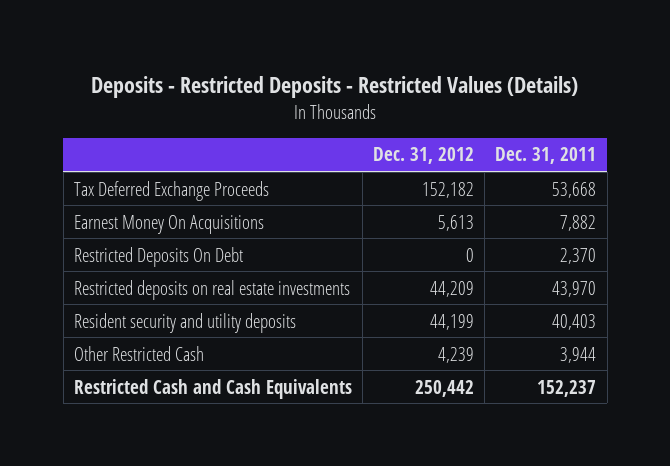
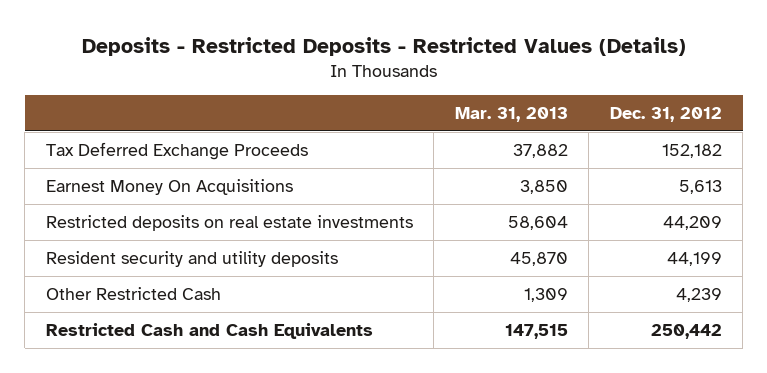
[495,147,597,165] Dec. 31, 2011 -> none
none -> [454,106,568,122] Mar. 31, 2013
[73,246,243,267] Restricted Deposits On Debt -> none

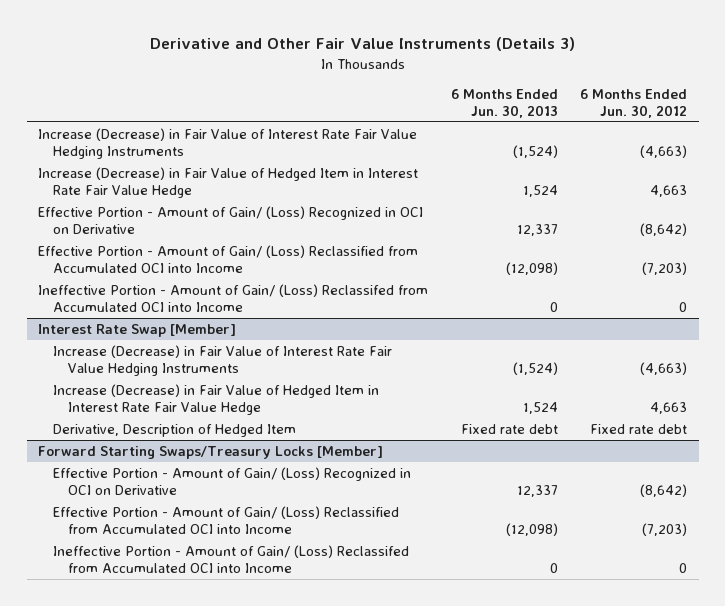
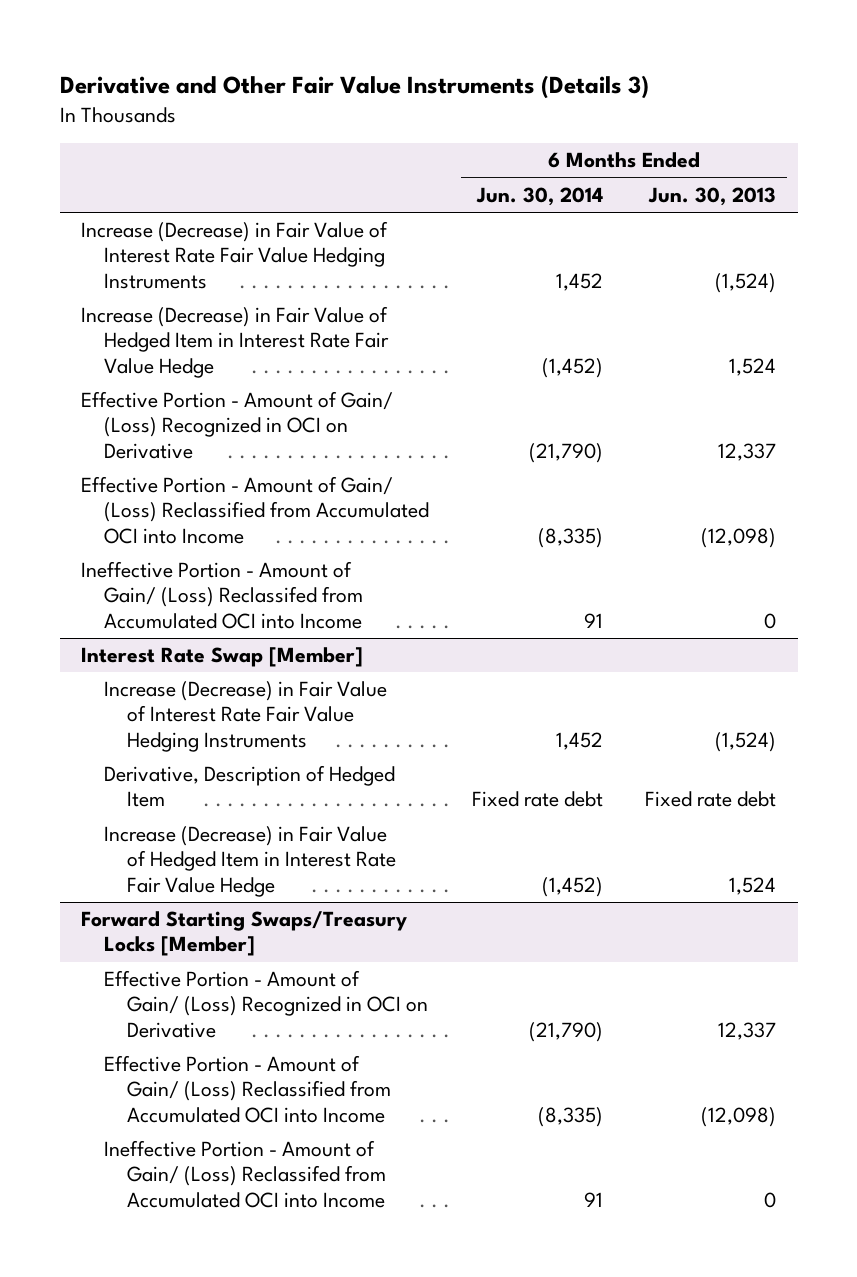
[580,88,688,119] 6 Months Ended Jun. 30, 2012 -> none
none -> [475,186,603,206] Jun. 30, 2014
[53,383,380,416] Increase (Decrease) in Fair Value of Hedged Item in Interest Rate Fair Value Hedge -> [103,826,396,897] Increase (Decrease) in Fair Value of Hedged Item in Interest Rate Fair Value Hedge

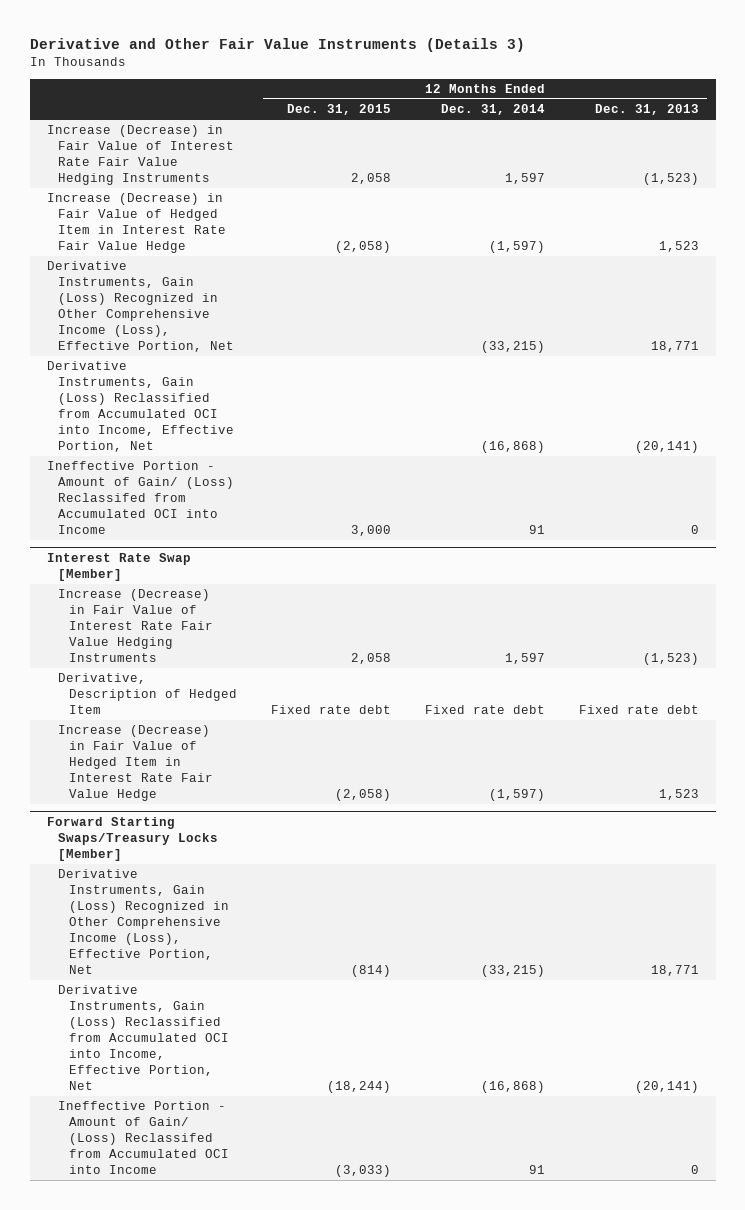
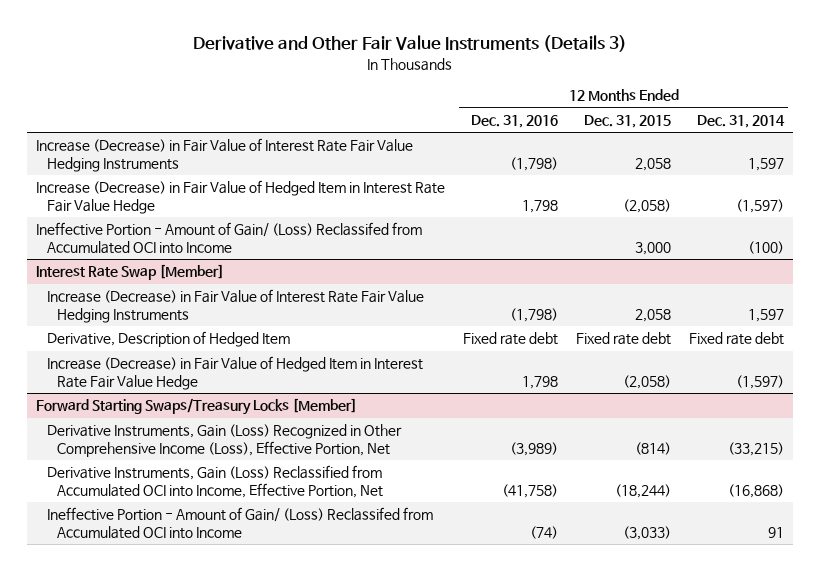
[594,104,699,116] Dec. 31, 2013 -> none
none -> [471,114,559,128] Dec. 31, 2016
[46,261,234,353] Derivative Instruments, Gain (Loss) Recognized in Other Comprehensive Income (Loss), Effective Portion, Net -> none
[46,361,234,453] Derivative Instruments, Gain (Loss) Reclassified from Accumulated OCI into Income, Effective Portion, Net -> none
[528,525,545,535] 91 -> [747,241,784,255] (100)

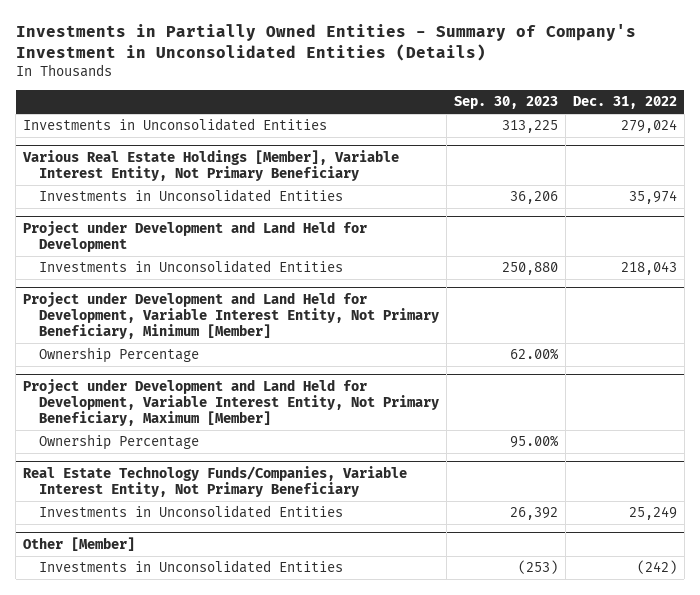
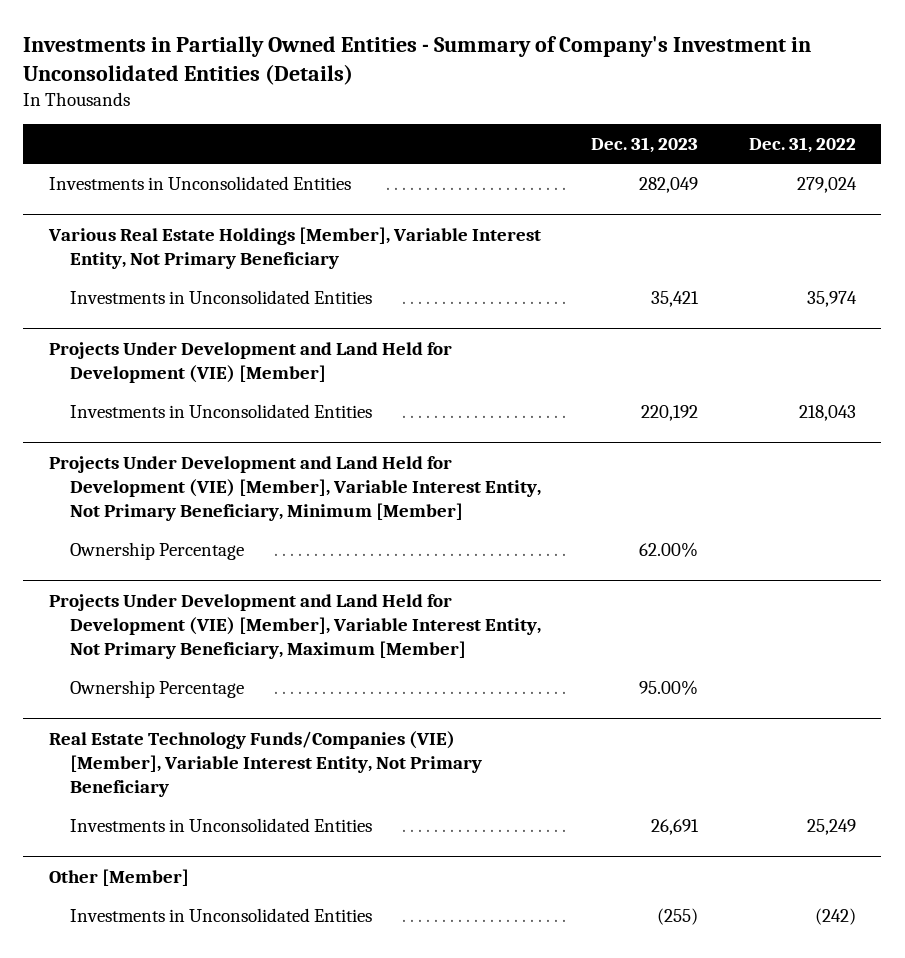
[453,96,558,110] Sep. 30, 2023 -> none
none -> [591,137,699,154] Dec. 31, 2023
[23,220,368,252] Project under Development and Land Held for Development -> [48,341,452,383] Projects Under Development and Land Held for Development (VIE) [Member]
[23,291,439,339] Project under Development and Land Held for Development, Variable Interest Entity, Not Primary Beneficiary, Minimum [Member] -> [48,455,541,521] Projects Under Development and Land Held for Development (VIE) [Member], Variable Interest Entity, Not Primary Beneficiary, Minimum [Member]
[23,378,439,426] Project under Development and Land Held for Development, Variable Interest Entity, Not Primary Beneficiary, Maximum [Member] -> [48,593,541,659] Projects Under Development and Land Held for Development (VIE) [Member], Variable Interest Entity, Not Primary Beneficiary, Maximum [Member]
[23,465,408,497] Real Estate Technology Funds/Companies, Variable Interest Entity, Not Primary Beneficiary -> [48,730,482,797] Real Estate Technology Funds/Companies (VIE) [Member], Variable Interest Entity, Not Primary Beneficiary

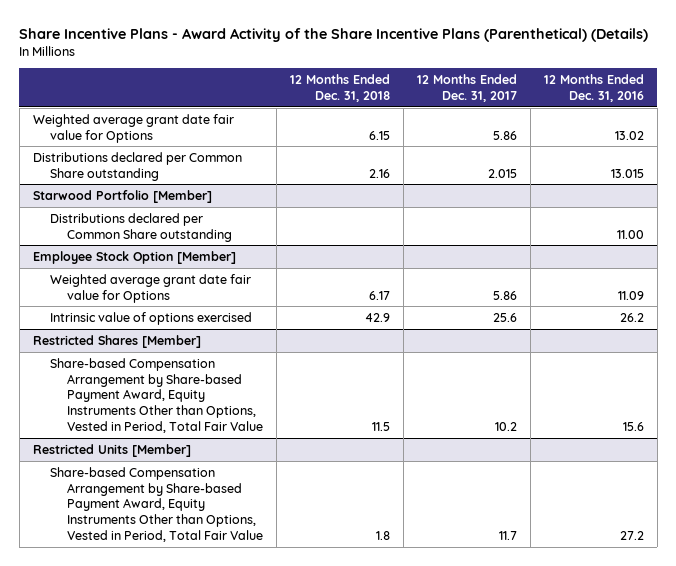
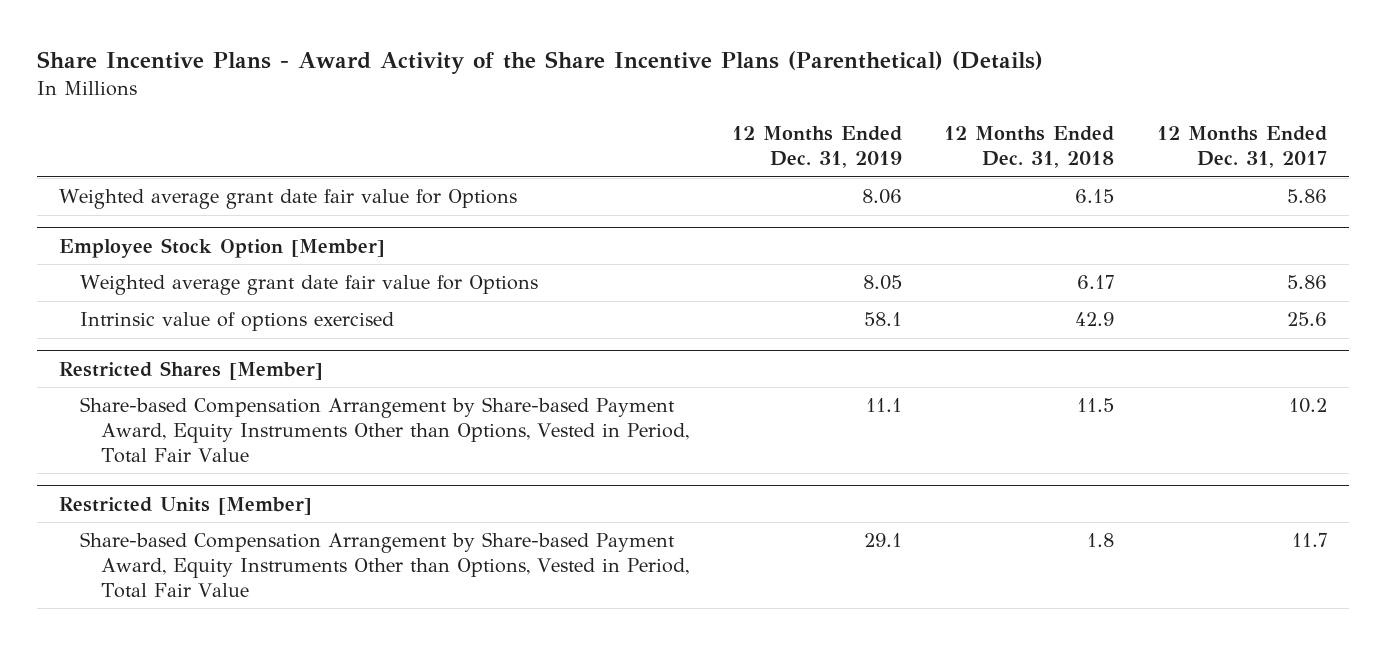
[543,74,644,103] 12 Months Ended Dec. 31, 2016 -> none
none -> [731,126,902,169] 12 Months Ended Dec. 31, 2019
[32,151,242,181] Distributions declared per Common Share outstanding -> none
[32,189,212,203] Starwood Portfolio [Member] -> none
[50,212,233,242] Distributions declared per Common Share outstanding -> none

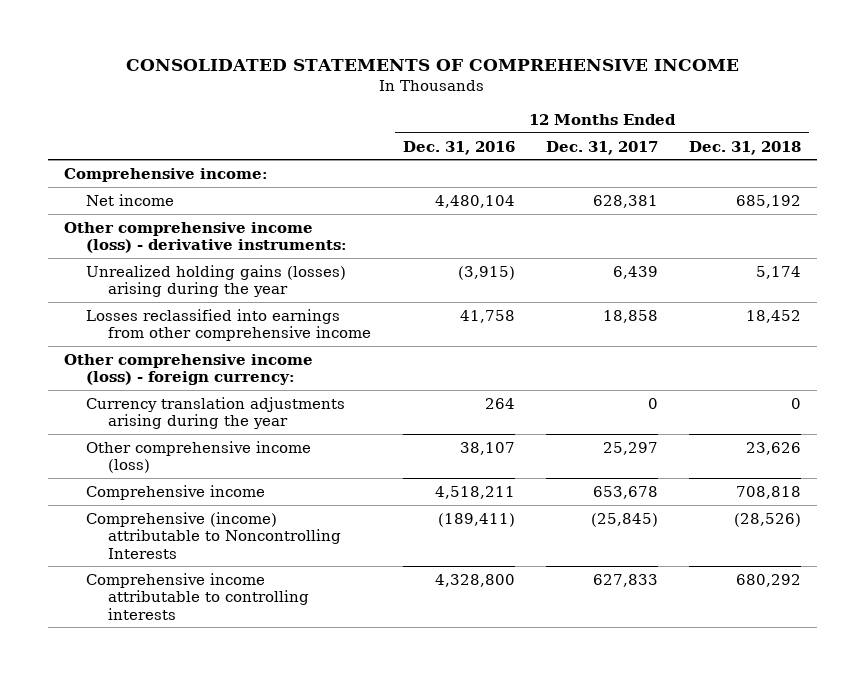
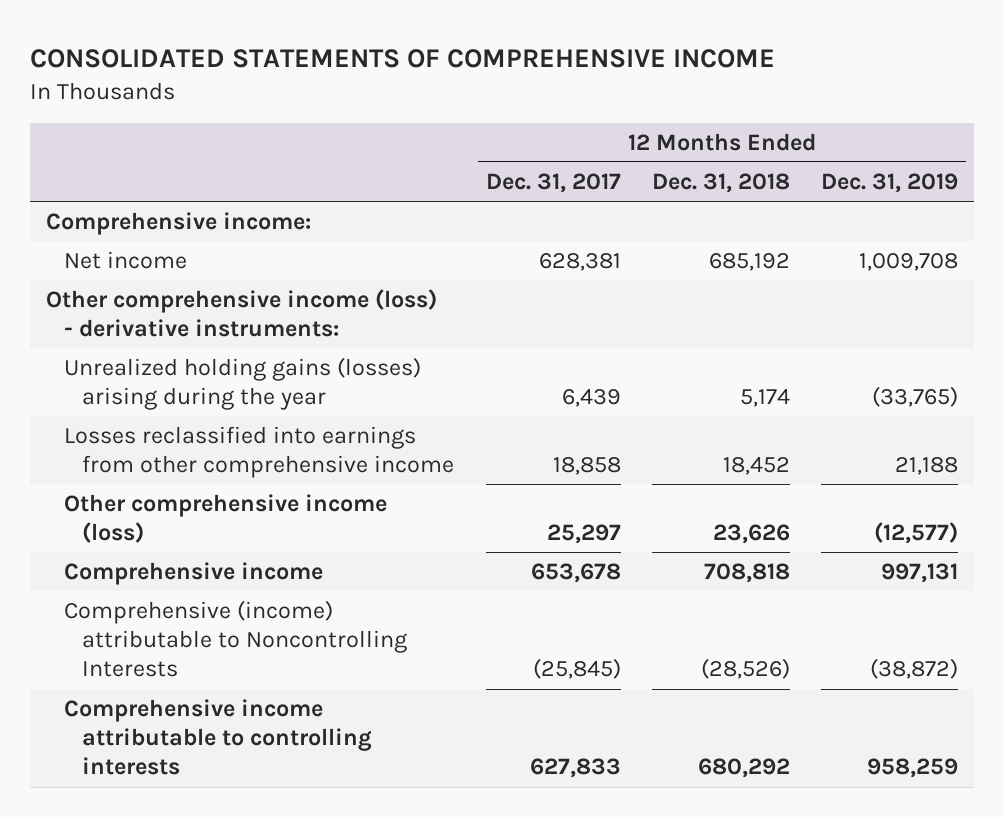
[402,140,515,155] Dec. 31, 2016 -> none
none -> [821,173,959,194] Dec. 31, 2019
[63,353,313,386] Other comprehensive income (loss) - foreign currency: -> none
[85,396,345,430] Currency translation adjustments arising during the year -> none

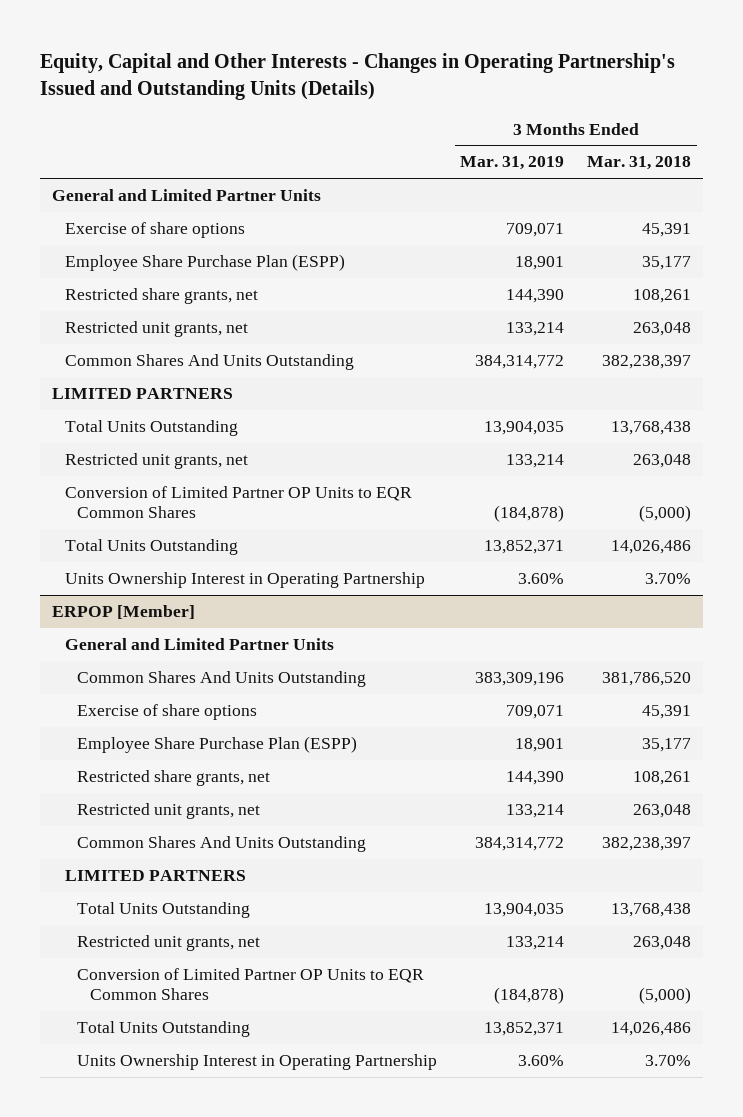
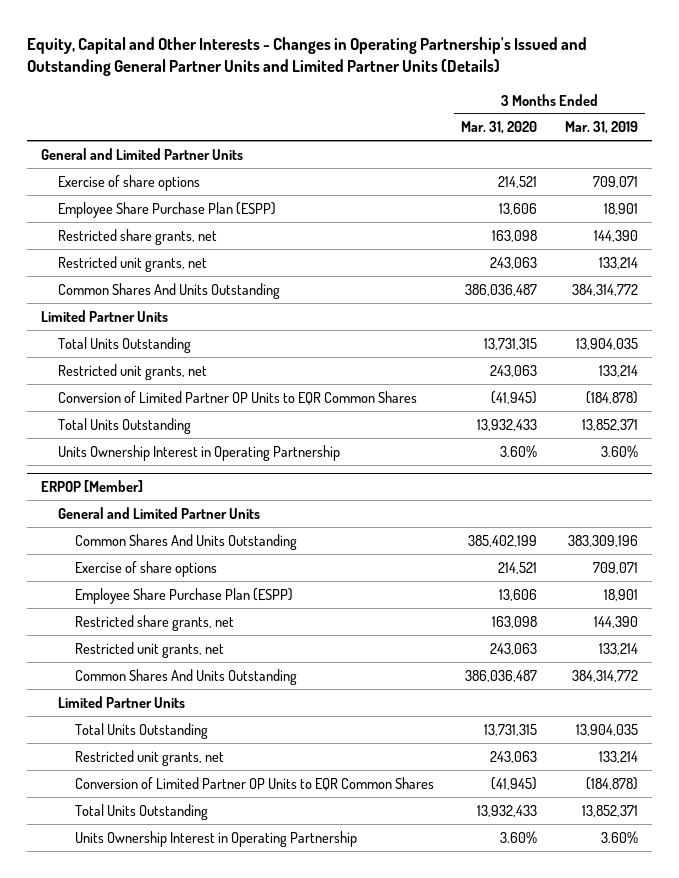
[40,52,676,100] Equity, Capital and Other Interests - Changes in Operating Partnership's Issued and Outstanding Units (Details) -> [27,36,588,77] Equity, Capital and Other Interests - Changes in Operating Partnership's Issued and Outstanding General Partner Units and Limited Partner Units (Details)
[587,156,692,171] Mar. 31, 2018 -> none
none -> [461,121,538,135] Mar. 31, 2020
[51,388,233,400] LIMITED PARTNERS -> [40,309,168,322] Limited Partner Units
[64,870,246,882] LIMITED PARTNERS -> [57,695,185,708] Limited Partner Units

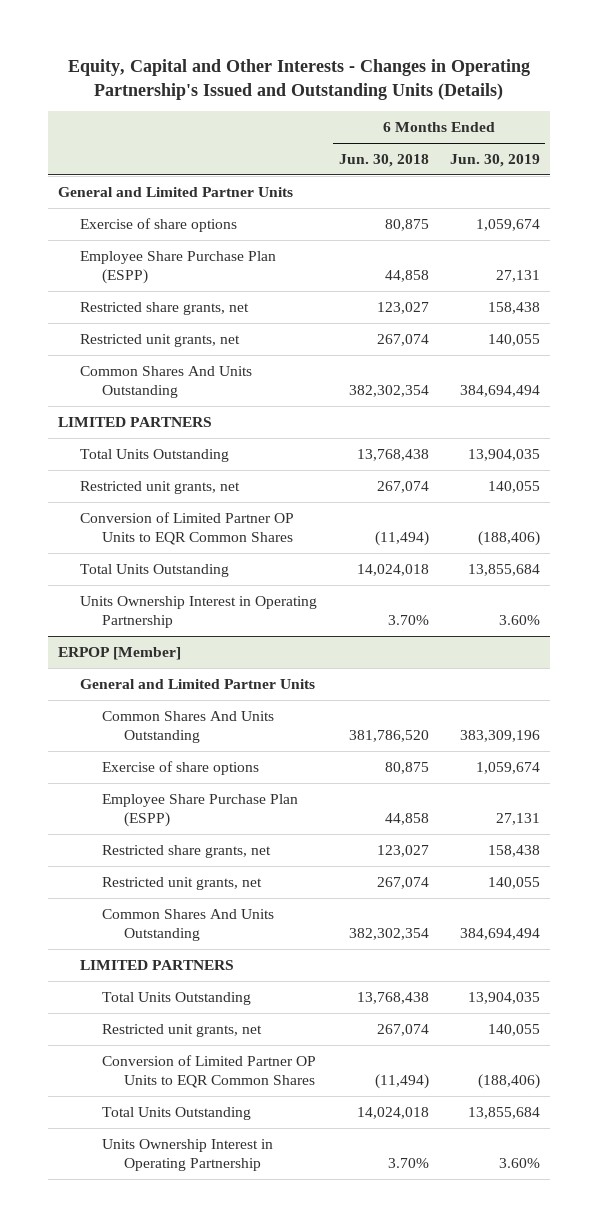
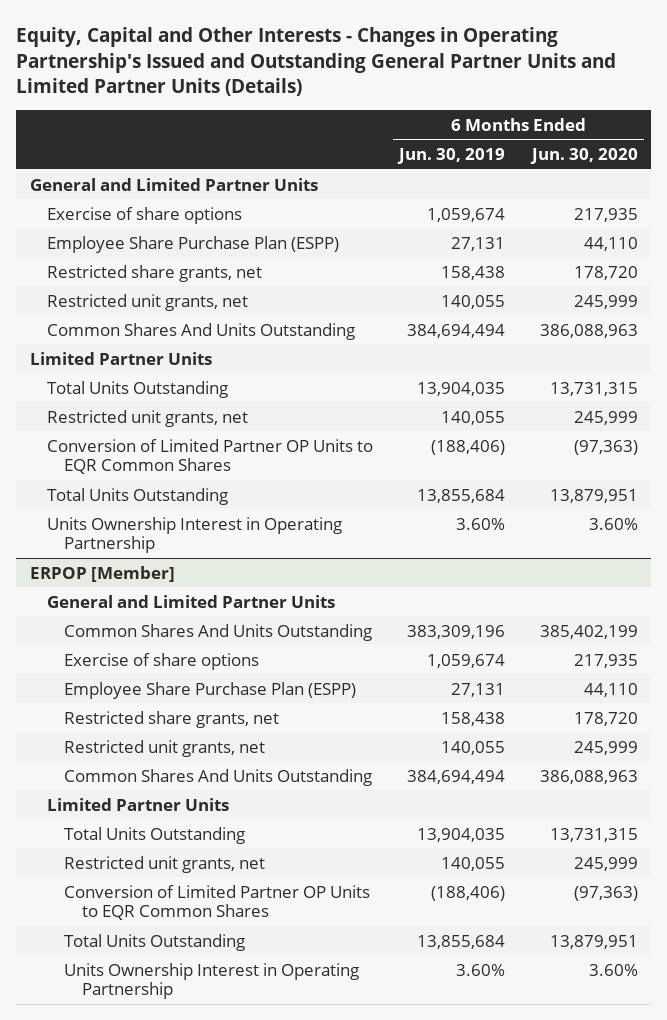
[68,58,531,100] Equity, Capital and Other Interests - Changes in Operating Partnership's Issued and Outstanding Units (Details) -> [16,27,617,97] Equity, Capital and Other Interests - Changes in Operating Partnership's Issued and Outstanding General Partner Units and Limited Partner Units (Details)
[338,153,429,167] Jun. 30, 2018 -> none
none -> [529,147,638,164] Jun. 30, 2020
[58,416,213,427] LIMITED PARTNERS -> [29,351,212,365] Limited Partner Units
[80,959,235,970] LIMITED PARTNERS -> [46,797,229,811] Limited Partner Units

